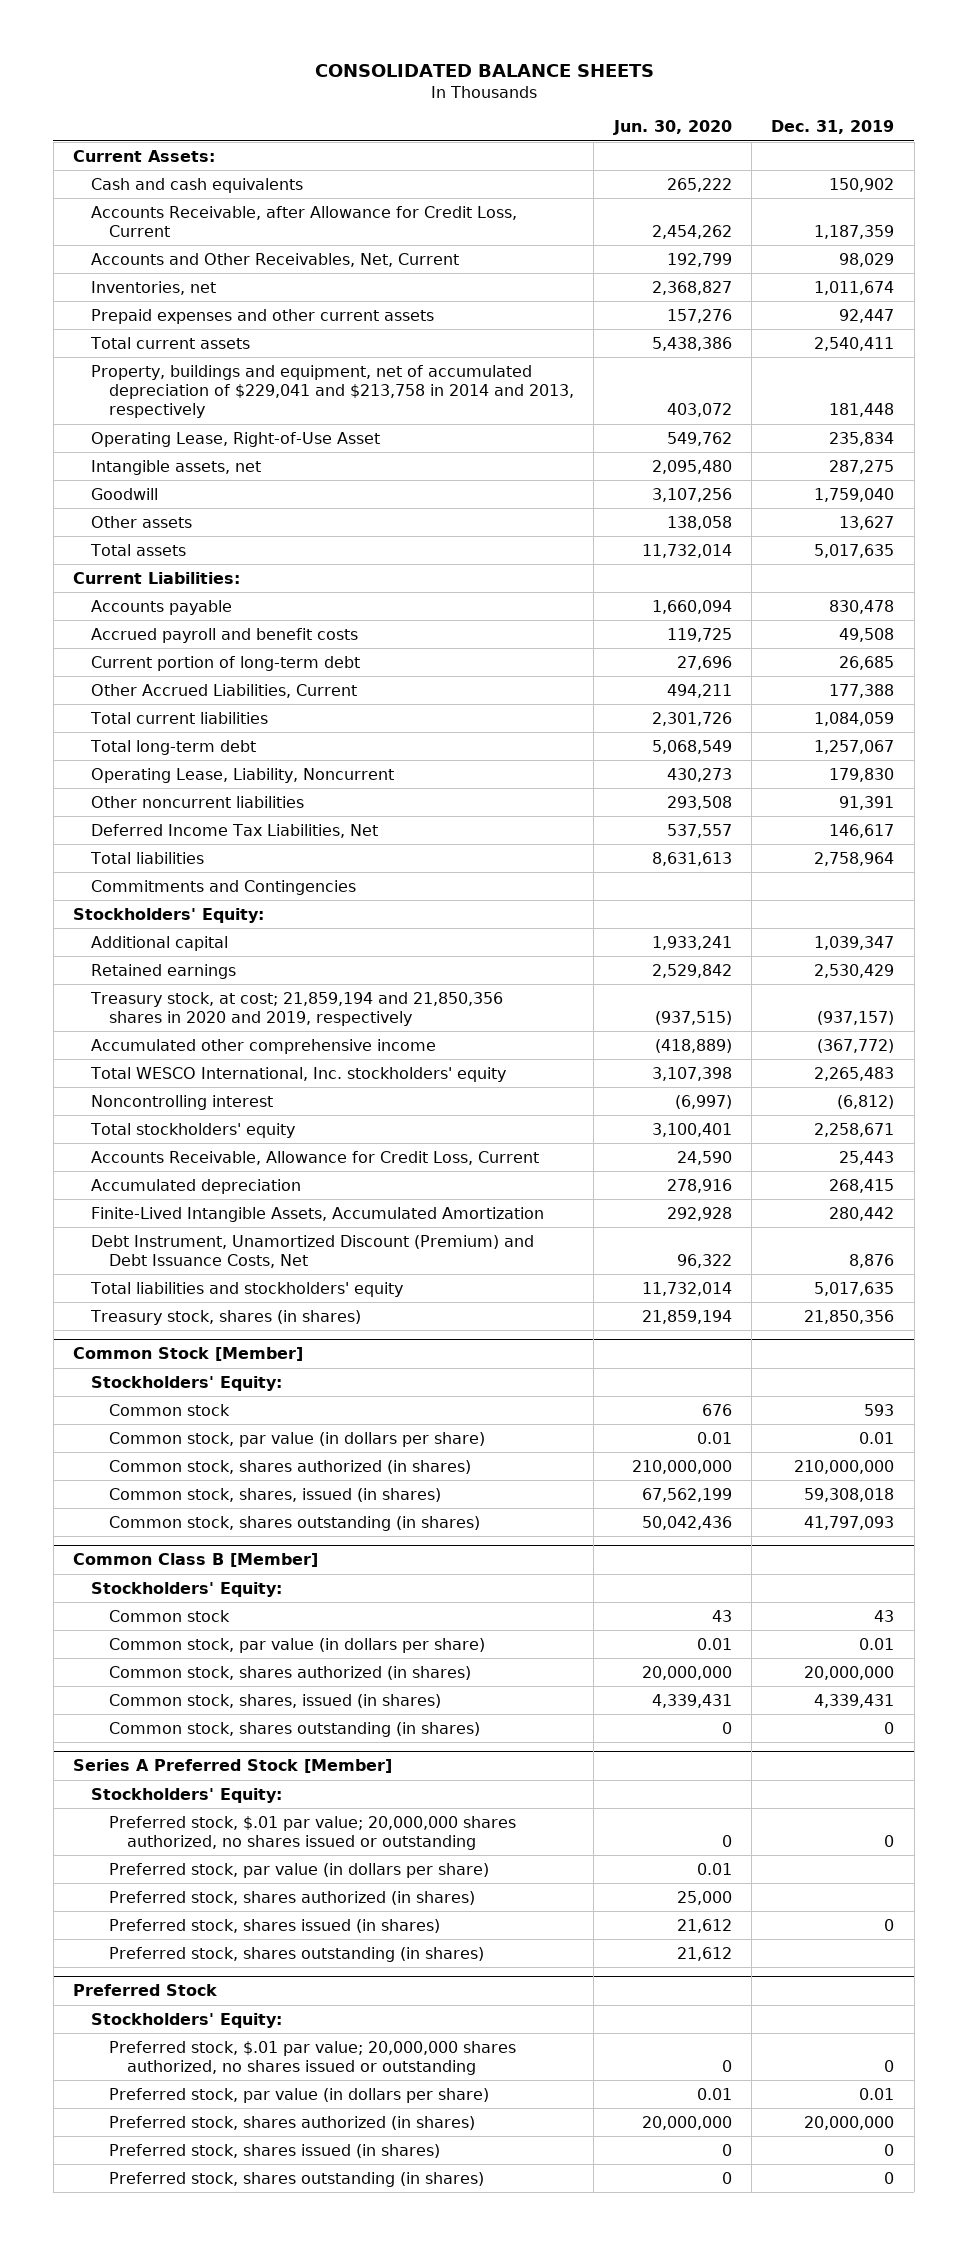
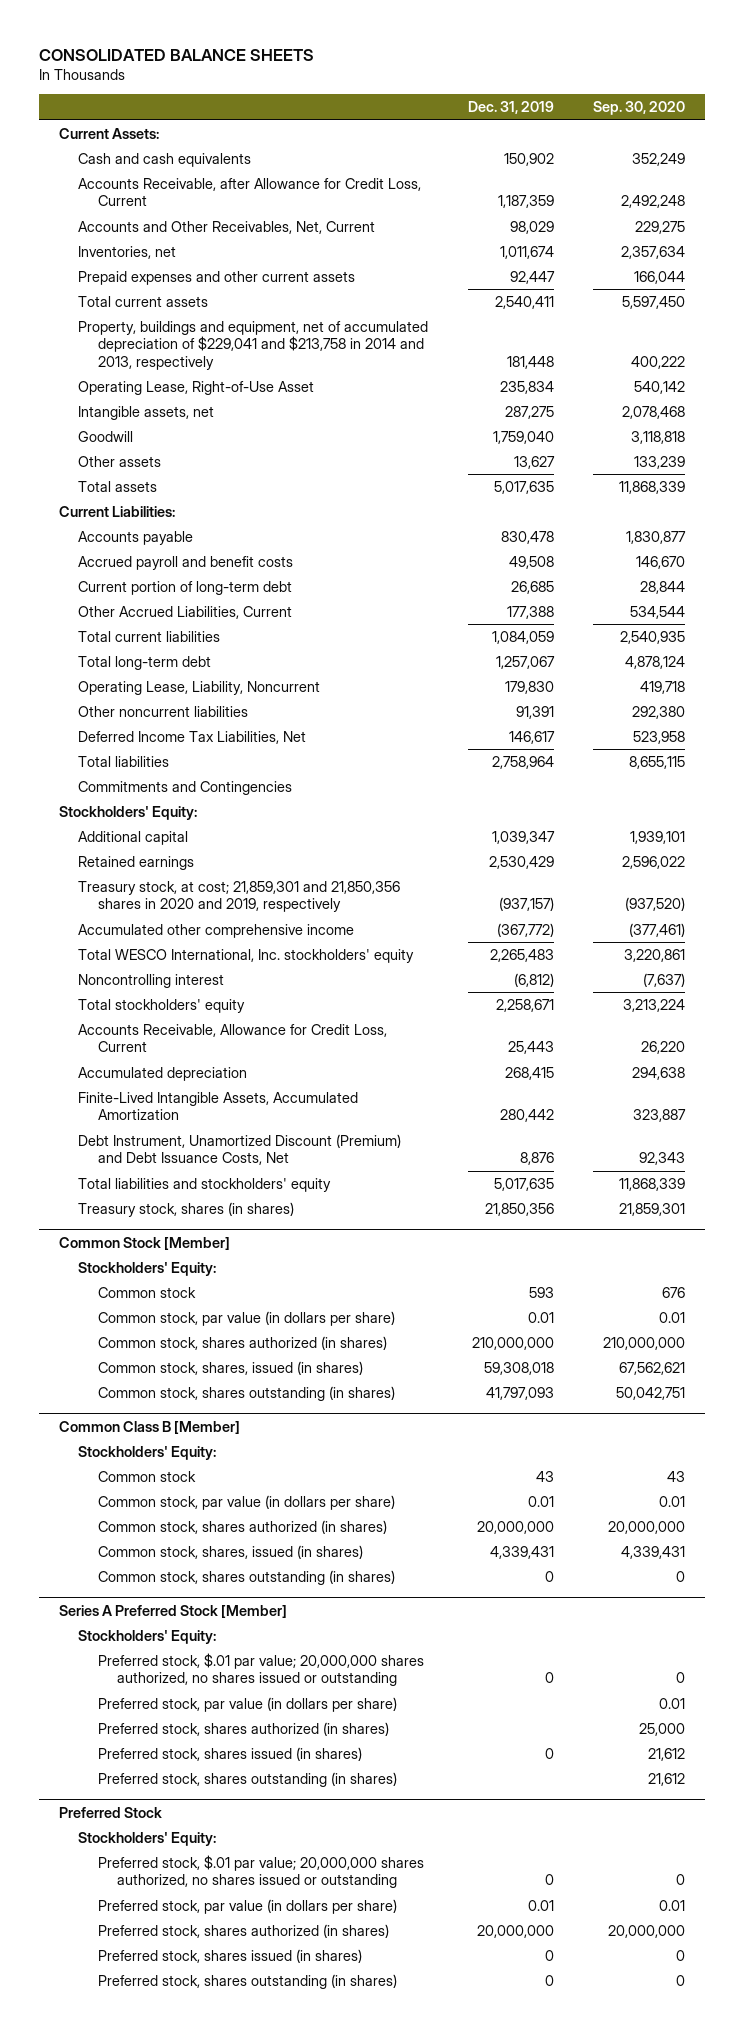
[612,120,732,136] Jun. 30, 2020 -> none
none -> [593,101,686,116] Sep. 30, 2020
[90,991,504,1026] Treasury stock, at cost; 21,859,194 and 21,850,356 shares in 2020 and 2019, respectively -> [78,880,401,913] Treasury stock, at cost; 21,859,301 and 21,850,356 shares in 2020 and 2019, respectively

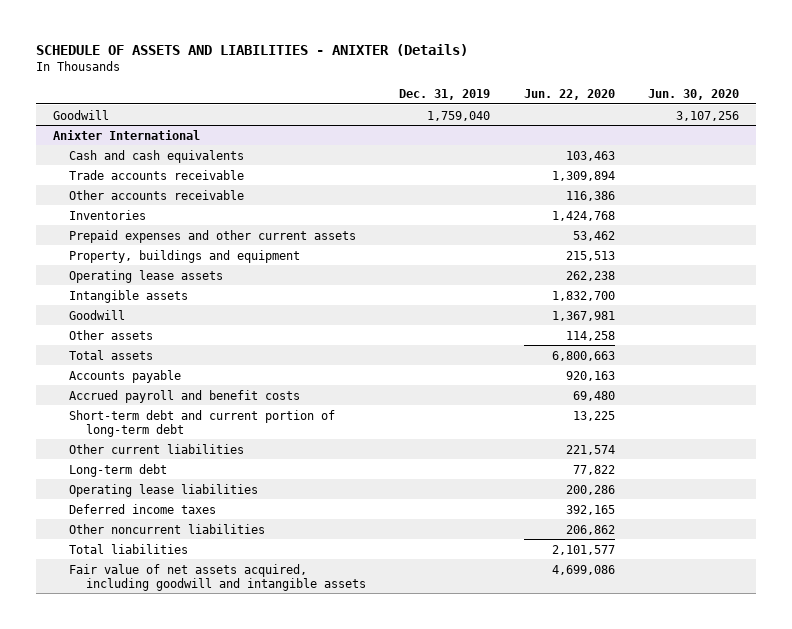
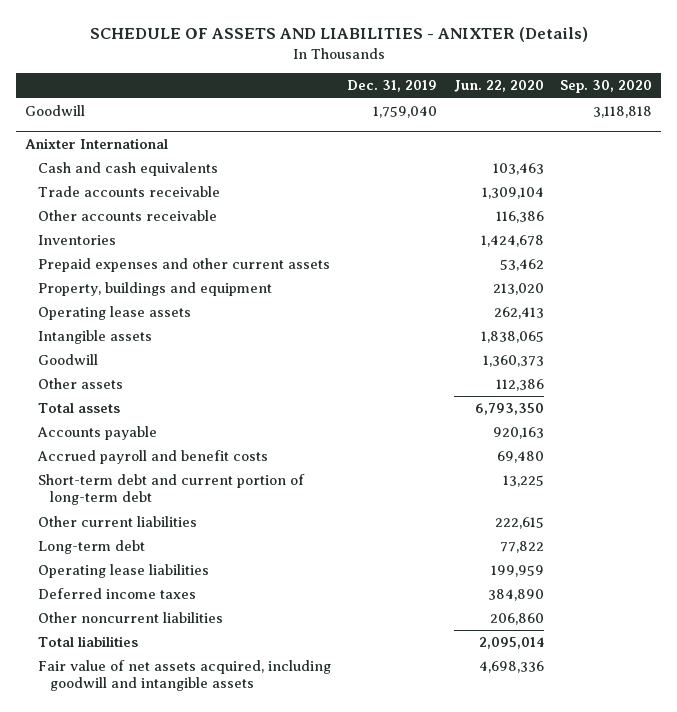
[648,88,740,100] Jun. 30, 2020 -> none
none -> [560,80,653,94] Sep. 30, 2020
[551,170,615,181] 1,309,894 -> [481,187,544,200] 1,309,104
[551,210,615,221] 1,424,768 -> [480,235,544,248] 1,424,678
[565,250,615,261] 215,513 -> [492,283,544,296] 213,020
[565,270,615,281] 262,238 -> [493,307,544,320] 262,413
[551,290,615,301] 1,832,700 -> [480,331,544,344] 1,838,065
[551,310,615,321] 1,367,981 -> [482,355,544,368] 1,360,373
[565,330,615,341] 114,258 -> [495,379,544,392] 112,386
[551,350,615,361] 6,800,663 -> [474,403,544,416] 6,793,350
[565,444,615,455] 221,574 -> [494,517,544,530] 222,615
[565,484,615,495] 200,286 -> [490,565,544,578] 199,959
[565,504,615,515] 392,165 -> [487,589,544,602] 384,890
[565,524,615,535] 206,862 -> [489,613,544,626] 206,860
[551,544,615,555] 2,101,577 -> [478,637,544,650] 2,095,014
[551,564,615,575] 4,699,086 -> [478,661,544,674] 4,698,336

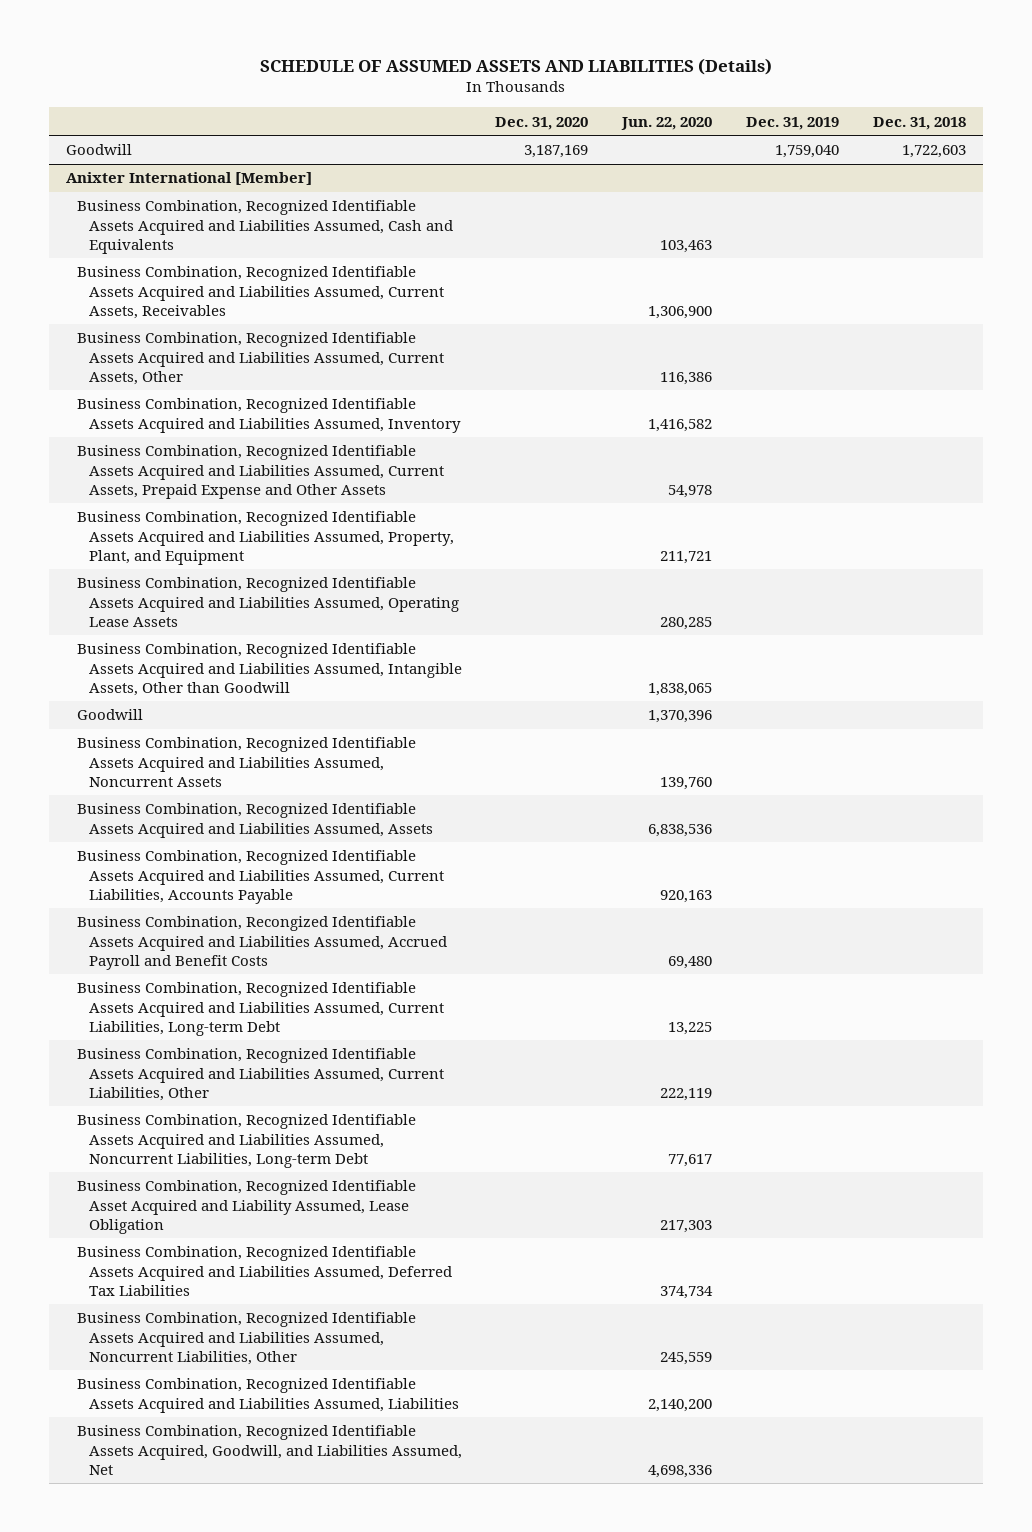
[89,27,588,43] SCHEDULE OF ASSETS AND LIABILITIES - ANIXTER (Details) -> [259,58,772,76] SCHEDULE OF ASSUMED ASSETS AND LIABILITIES (Details)
[560,80,653,94] Sep. 30, 2020 -> none
none -> [495,116,589,130] Dec. 31, 2020
none -> [873,116,967,130] Dec. 31, 2018
[37,186,220,198] Trade accounts receivable -> none
[37,235,116,246] Inventories -> none
[37,378,123,390] Other assets -> none
[37,403,120,414] Total assets -> none
[37,564,209,579] Operating lease liabilities -> none
[37,588,196,600] Deferred income taxes -> none
[37,636,138,648] Total liabilities -> none
[24,137,168,149] Anixter International -> [65,172,312,186] Anixter International [Member]
[37,162,218,177] Cash and cash equivalents -> [77,200,453,254] Business Combination, Recognized Identifiable Assets Acquired and Liabilities Assumed, Cash and Equivalents
none -> [77,266,444,319] Business Combination, Recognized Identifiable Assets Acquired and Liabilities Assumed, Current Assets, Receivables
[37,210,217,222] Other accounts receivable -> [77,332,444,385] Business Combination, Recognized Identifiable Assets Acquired and Liabilities Assumed, Current Assets, Other
none -> [77,398,461,433] Business Combination, Recognized Identifiable Assets Acquired and Liabilities Assumed, Inventory
[37,258,330,273] Prepaid expenses and other current assets -> [77,445,444,499] Business Combination, Recognized Identifiable Assets Acquired and Liabilities Assumed, Current Assets, Prepaid Expense and Other Assets
[499,259,544,272] 53,462 -> [668,484,713,498] 54,978
[37,282,272,297] Property, buildings and equipment -> [77,511,454,565] Business Combination, Recognized Identifiable Assets Acquired and Liabilities Assumed, Property, Plant, and Equipment
[492,283,544,296] 213,020 -> [660,550,713,564] 211,721
[37,306,191,321] Operating lease assets -> [77,577,459,627] Business Combination, Recognized Identifiable Assets Acquired and Liabilities Assumed, Operating Lease Assets
[493,307,544,320] 262,413 -> [660,616,713,630] 280,285
[37,330,152,345] Intangible assets -> [77,643,462,696] Business Combination, Recognized Identifiable Assets Acquired and Liabilities Assumed, Intangible Assets, Other than Goodwill
[482,355,544,368] 1,360,373 -> [648,710,713,724] 1,370,396
none -> [77,737,417,787] Business Combination, Recognized Identifiable Assets Acquired and Liabilities Assumed, Noncurrent Assets
none -> [77,803,433,838] Business Combination, Recognized Identifiable Assets Acquired and Liabilities Assumed, Assets
[36,426,157,441] Accounts payable -> [77,850,444,904] Business Combination, Recognized Identifiable Assets Acquired and Liabilities Assumed, Current Liabilities, Accounts Payable
[36,450,268,465] Accrued payroll and benefit costs -> [77,916,447,970] Business Combination, Recongized Identifiable Assets Acquired and Liabilities Assumed, Accrued Payroll and Benefit Costs
[37,474,305,506] Short-term debt and current portion of long-term debt -> [77,982,444,1036] Business Combination, Recognized Identifiable Assets Acquired and Liabilities Assumed, Current Liabilities, Long-term Debt
[37,516,197,528] Other current liabilities -> [77,1048,444,1101] Business Combination, Recognized Identifiable Assets Acquired and Liabilities Assumed, Current Liabilities, Other
[494,517,544,530] 222,615 -> [660,1087,713,1101] 222,119
[37,540,145,555] Long-term debt -> [77,1114,417,1168] Business Combination, Recognized Identifiable Assets Acquired and Liabilities Assumed, Noncurrent Liabilities, Long-term Debt
[499,541,544,554] 77,822 -> [668,1153,713,1167] 77,617
none -> [77,1180,417,1234] Business Combination, Recognized Identifiable Asset Acquired and Liability Assumed, Lease Obligation
none -> [77,1246,452,1296] Business Combination, Recognized Identifiable Assets Acquired and Liabilities Assumed, Deferred Tax Liabilities
[37,612,223,624] Other noncurrent liabilities -> [77,1312,417,1365] Business Combination, Recognized Identifiable Assets Acquired and Liabilities Assumed, Noncurrent Liabilities, Other
[489,613,544,626] 206,860 -> [660,1351,713,1365] 245,559
none -> [77,1378,459,1413] Business Combination, Recognized Identifiable Assets Acquired and Liabilities Assumed, Liabilities
[37,660,331,692] Fair value of net assets acquired, including goodwill and intangible assets -> [77,1425,462,1475] Business Combination, Recognized Identifiable Assets Acquired, Goodwill, and Liabilities Assumed, Net

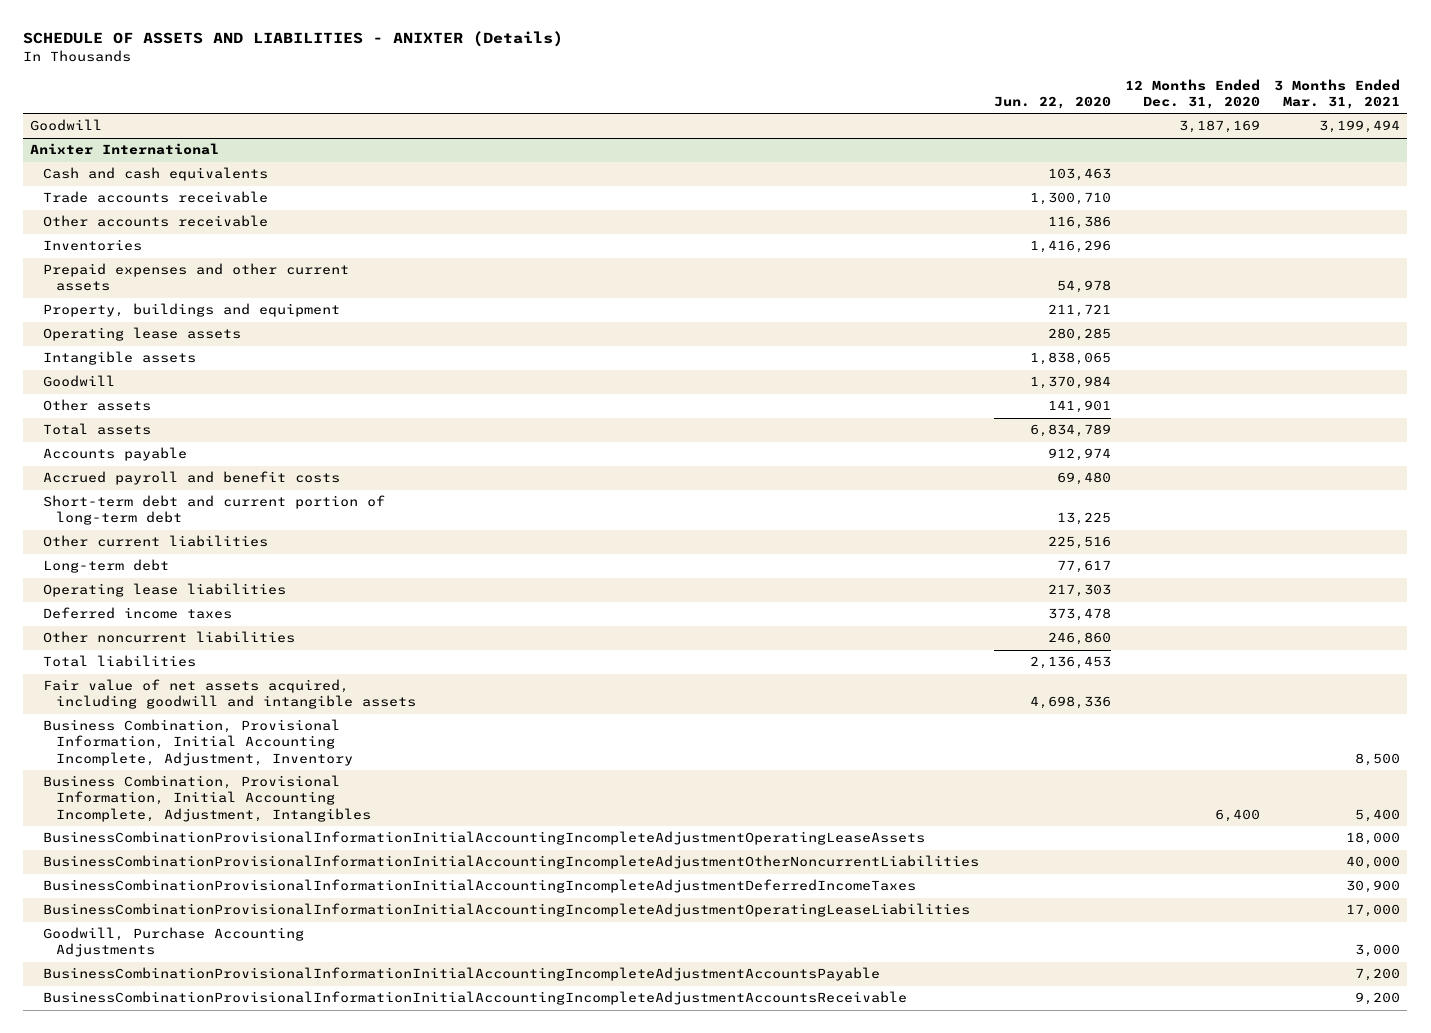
[259,58,772,76] SCHEDULE OF ASSUMED ASSETS AND LIABILITIES (Details) -> [23,31,564,48] SCHEDULE OF ASSETS AND LIABILITIES - ANIXTER (Details)
[495,116,589,130] Dec. 31, 2020 -> none
[746,116,840,130] Dec. 31, 2019 -> none
[873,116,967,130] Dec. 31, 2018 -> none
none -> [1124,78,1260,109] 12 Months Ended Dec. 31, 2020
none -> [1274,78,1401,109] 3 Months Ended Mar. 31, 2021
[77,266,444,319] Business Combination, Recognized Identifiable Assets Acquired and Liabilities Assumed, Current Assets, Receivables -> none
[77,398,461,433] Business Combination, Recognized Identifiable Assets Acquired and Liabilities Assumed, Inventory -> none
[77,737,417,787] Business Combination, Recognized Identifiable Assets Acquired and Liabilities Assumed, Noncurrent Assets -> none
[77,803,433,838] Business Combination, Recognized Identifiable Assets Acquired and Liabilities Assumed, Assets -> none
[77,850,444,904] Business Combination, Recognized Identifiable Assets Acquired and Liabilities Assumed, Current Liabilities, Accounts Payable -> none
[77,1246,452,1296] Business Combination, Recognized Identifiable Assets Acquired and Liabilities Assumed, Deferred Tax Liabilities -> none
[77,1378,459,1413] Business Combination, Recognized Identifiable Assets Acquired and Liabilities Assumed, Liabilities -> none
[65,172,312,186] Anixter International [Member] -> [30,143,220,156] Anixter International
[77,200,453,254] Business Combination, Recognized Identifiable Assets Acquired and Liabilities Assumed, Cash and Equivalents -> [43,167,269,182] Cash and cash equivalents
none -> [43,191,269,204] Trade accounts receivable
[77,332,444,385] Business Combination, Recognized Identifiable Assets Acquired and Liabilities Assumed, Current Assets, Other -> [43,215,269,228] Other accounts receivable
none -> [43,239,143,252] Inventories
[77,445,444,499] Business Combination, Recognized Identifiable Assets Acquired and Liabilities Assumed, Current Assets, Prepaid Expense and Other Assets -> [43,263,350,292] Prepaid expenses and other current assets
[77,511,454,565] Business Combination, Recognized Identifiable Assets Acquired and Liabilities Assumed, Property, Plant, and Equipment -> [43,303,341,318] Property, buildings and equipment
[77,577,459,627] Business Combination, Recognized Identifiable Assets Acquired and Liabilities Assumed, Operating Lease Assets -> [43,327,242,342] Operating lease assets
[77,643,462,696] Business Combination, Recognized Identifiable Assets Acquired and Liabilities Assumed, Intangible Assets, Other than Goodwill -> [43,351,197,366] Intangible assets
[648,710,713,724] 1,370,396 -> [1029,376,1111,390] 1,370,984
none -> [43,399,152,412] Other assets
none -> [43,423,152,436] Total assets
none -> [43,447,188,462] Accounts payable
[77,916,447,970] Business Combination, Recongized Identifiable Assets Acquired and Liabilities Assumed, Accrued Payroll and Benefit Costs -> [43,471,341,486] Accrued payroll and benefit costs
[77,982,444,1036] Business Combination, Recognized Identifiable Assets Acquired and Liabilities Assumed, Current Liabilities, Long-term Debt -> [43,495,386,526] Short-term debt and current portion of long-term debt
[77,1048,444,1101] Business Combination, Recognized Identifiable Assets Acquired and Liabilities Assumed, Current Liabilities, Other -> [43,535,269,548] Other current liabilities
[660,1087,713,1101] 222,119 -> [1047,536,1111,550] 225,516
[77,1114,417,1168] Business Combination, Recognized Identifiable Assets Acquired and Liabilities Assumed, Noncurrent Liabilities, Long-term Debt -> [43,559,170,574] Long-term debt
[77,1180,417,1234] Business Combination, Recognized Identifiable Asset Acquired and Liability Assumed, Lease Obligation -> [43,583,287,598] Operating lease liabilities
none -> [43,607,233,620] Deferred income taxes
[77,1312,417,1365] Business Combination, Recognized Identifiable Assets Acquired and Liabilities Assumed, Noncurrent Liabilities, Other -> [43,631,296,644] Other noncurrent liabilities
[660,1351,713,1365] 245,559 -> [1047,632,1111,646] 246,860
none -> [43,655,197,668] Total liabilities
[77,1425,462,1475] Business Combination, Recognized Identifiable Assets Acquired, Goodwill, and Liabilities Assumed, Net -> [43,679,417,710] Fair value of net assets acquired, including goodwill and intangible assets
none -> [43,719,354,766] Business Combination, Provisional Information, Initial Accounting Incomplete, Adjustment, Inventory
none -> [43,775,372,822] Business Combination, Provisional Information, Initial Accounting Incomplete, Adjustment, Intangibles
none -> [43,831,926,846] BusinessCombinationProvisionalInformationInitialAccountingIncompleteAdjustmentOperatingLeaseAssets
none -> [43,855,980,870] BusinessCombinationProvisionalInformationInitialAccountingIncompleteAdjustmentOtherNoncurrentLiabilities
none -> [43,879,917,894] BusinessCombinationProvisionalInformationInitialAccountingIncompleteAdjustmentDeferredIncomeTaxes
none -> [43,903,971,918] BusinessCombinationProvisionalInformationInitialAccountingIncompleteAdjustmentOperatingLeaseLiabilities
none -> [43,927,305,958] Goodwill, Purchase Accounting Adjustments
none -> [43,967,881,982] BusinessCombinationProvisionalInformationInitialAccountingIncompleteAdjustmentAccountsPayable
none -> [43,991,908,1006] BusinessCombinationProvisionalInformationInitialAccountingIncompleteAdjustmentAccountsReceivable

